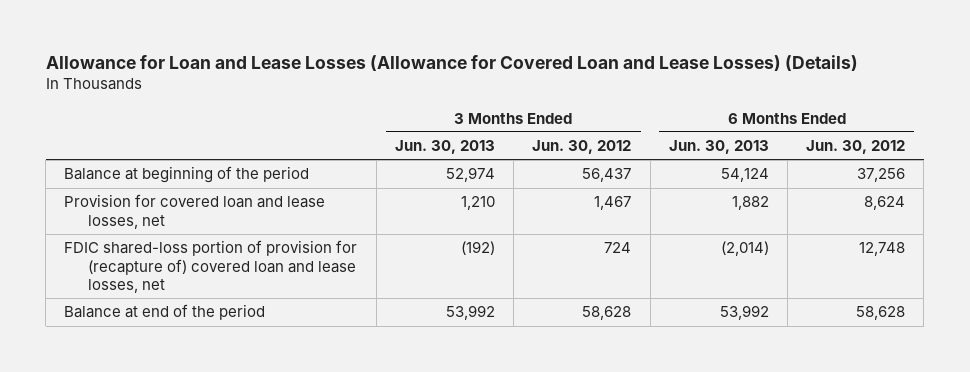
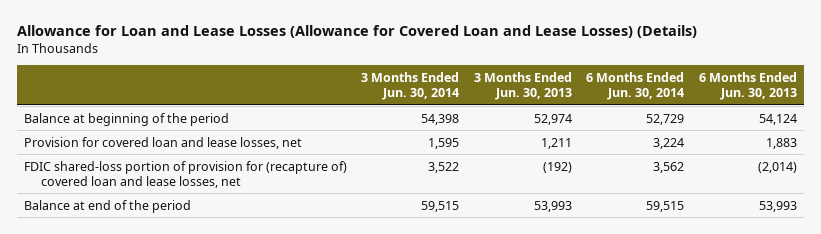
[532,140,632,155] Jun. 30, 2012 -> none
[806,140,906,155] Jun. 30, 2012 -> none
none -> [361,71,460,101] 3 Months Ended Jun. 30, 2014
none -> [586,71,685,101] 6 Months Ended Jun. 30, 2014
[460,196,495,211] 1,210 -> [540,137,572,149] 1,211
[731,196,769,211] 1,882 -> [765,137,797,149] 1,883
[445,305,495,321] 53,992 -> [533,200,572,212] 53,993
[719,305,769,321] 53,992 -> [758,200,797,212] 53,993

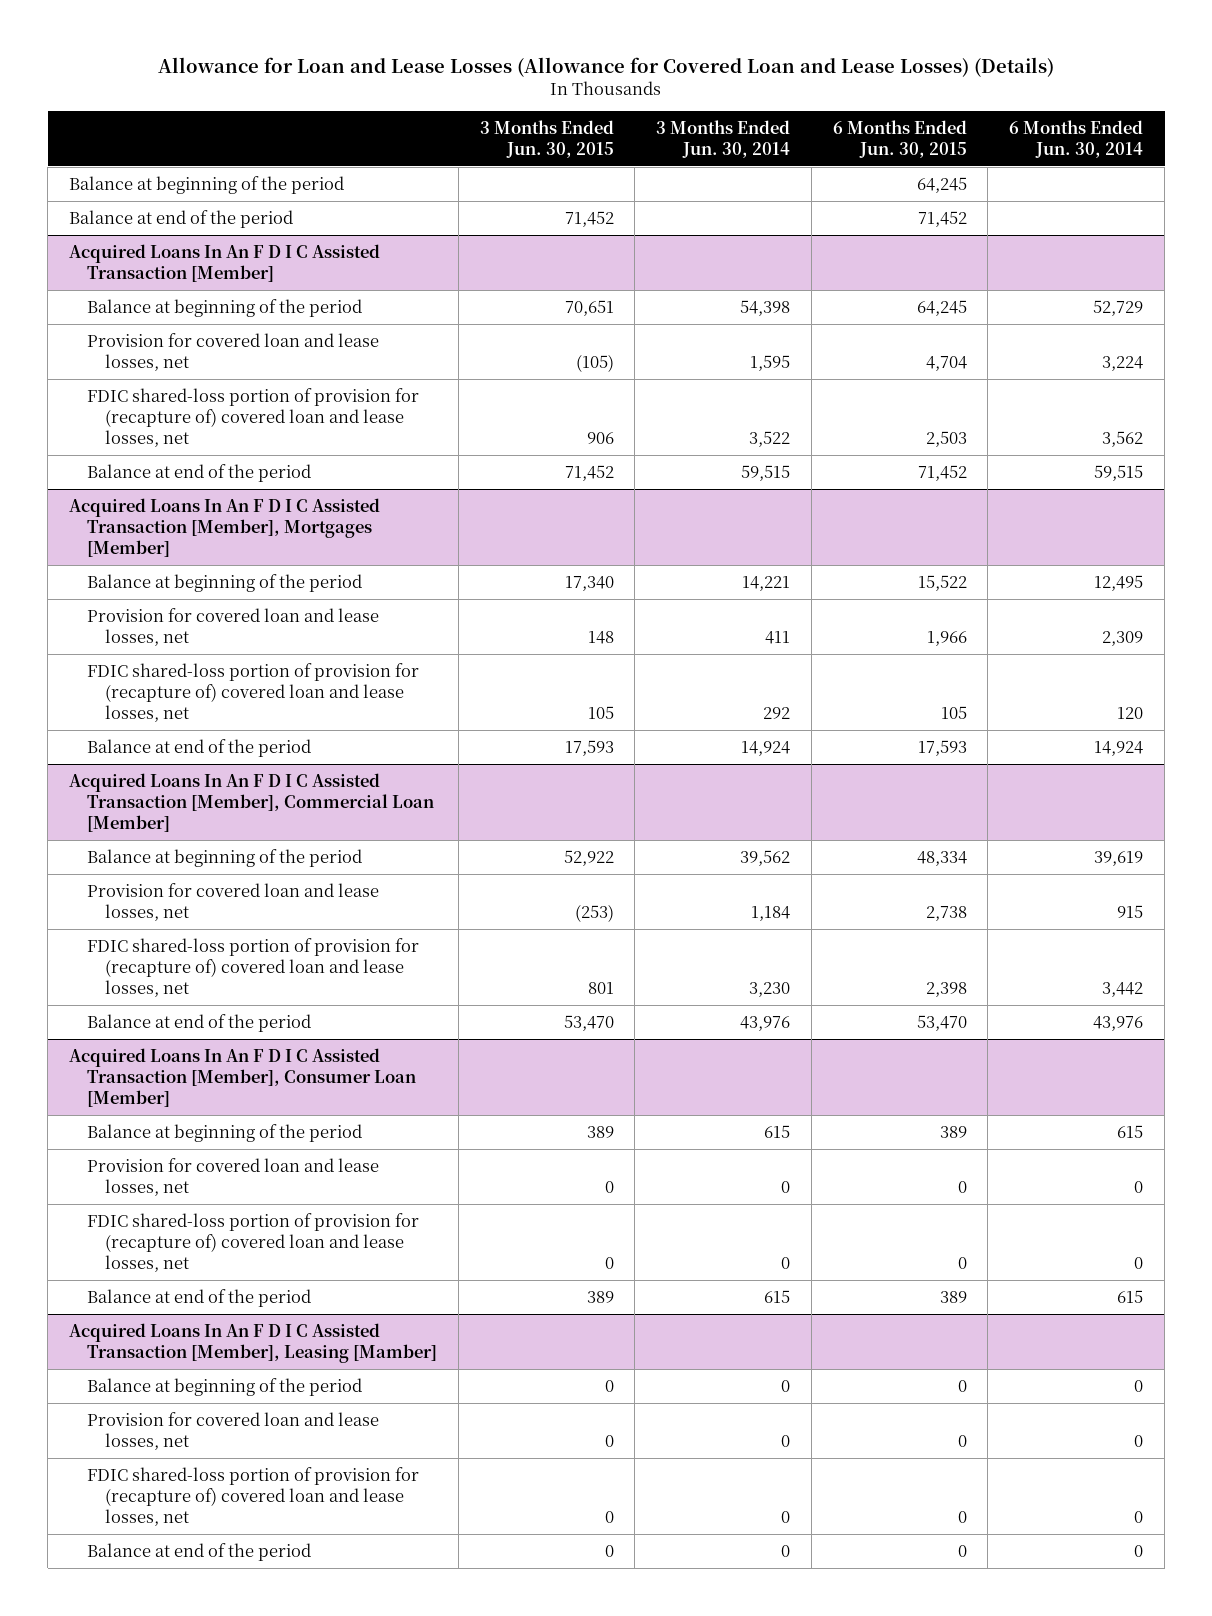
[473,71,572,101] 3 Months Ended Jun. 30, 2013 -> none
[698,71,797,101] 6 Months Ended Jun. 30, 2013 -> none
none -> [479,120,614,158] 3 Months Ended Jun. 30, 2015
none -> [832,120,967,158] 6 Months Ended Jun. 30, 2015
none -> [68,175,344,194] Balance at beginning of the period
none -> [68,209,293,228] Balance at end of the period
none -> [68,243,380,282] Acquired Loans In An F D I C Assisted Transaction [Member]
none -> [68,497,380,557] Acquired Loans In An F D I C Assisted Transaction [Member], Mortgages [Member]
none -> [87,573,363,592] Balance at beginning of the period
none -> [87,607,380,646] Provision for covered loan and lease losses, net
none -> [87,662,420,722] FDIC shared-loss portion of provision for (recapture of) covered loan and lease losses, net
none -> [87,738,312,757] Balance at end of the period
none -> [68,772,435,832] Acquired Loans In An F D I C Assisted Transaction [Member], Commercial Loan [Member]
none -> [87,848,363,867] Balance at beginning of the period
none -> [87,882,380,921] Provision for covered loan and lease losses, net
none -> [87,937,420,997] FDIC shared-loss portion of provision for (recapture of) covered loan and lease losses, net
none -> [87,1013,312,1032] Balance at end of the period
none -> [68,1047,417,1107] Acquired Loans In An F D I C Assisted Transaction [Member], Consumer Loan [Member]
none -> [87,1123,363,1142] Balance at beginning of the period
none -> [87,1157,380,1196] Provision for covered loan and lease losses, net
none -> [87,1212,420,1272] FDIC shared-loss portion of provision for (recapture of) covered loan and lease losses, net
none -> [87,1288,312,1307] Balance at end of the period
none -> [68,1322,438,1363] Acquired Loans In An F D I C Assisted Transaction [Member], Leasing [Mamber]
none -> [87,1377,363,1396] Balance at beginning of the period
none -> [87,1411,380,1450] Provision for covered loan and lease losses, net
none -> [87,1466,420,1526] FDIC shared-loss portion of provision for (recapture of) covered loan and lease losses, net
none -> [87,1542,312,1561] Balance at end of the period

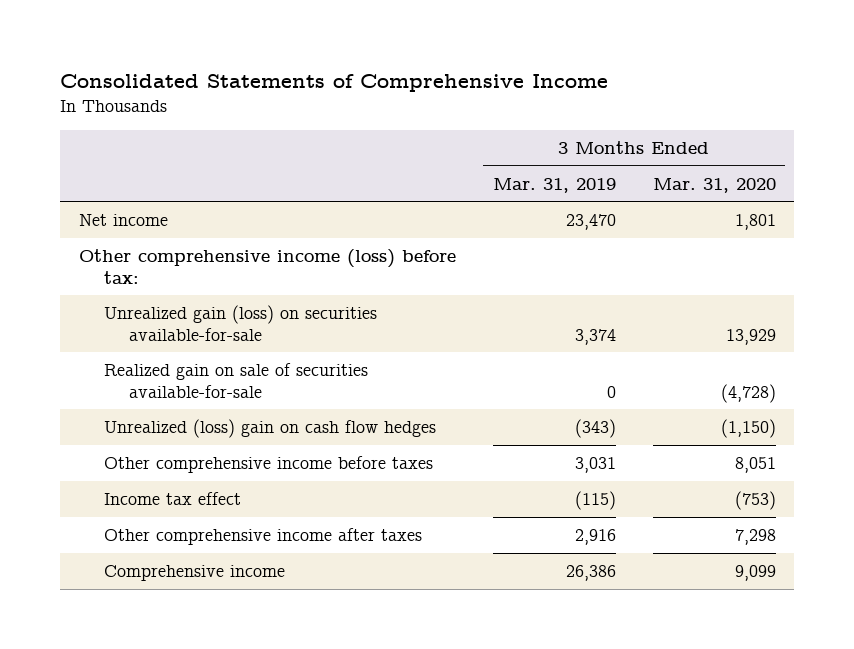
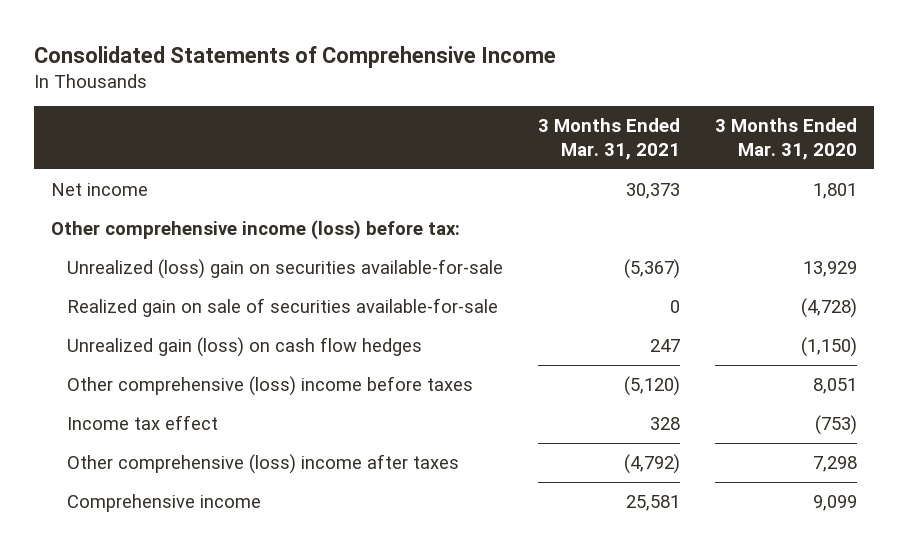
[492,177,616,193] Mar. 31, 2019 -> none
none -> [537,118,680,161] 3 Months Ended Mar. 31, 2021
[103,305,377,341] Unrealized gain (loss) on securities available-for-sale -> [67,258,504,279] Unrealized (loss) gain on securities available-for-sale
[103,419,436,439] Unrealized (loss) gain on cash flow hedges -> [67,336,423,357] Unrealized gain (loss) on cash flow hedges
[103,456,433,474] Other comprehensive income before taxes -> [67,375,474,396] Other comprehensive (loss) income before taxes
[103,528,422,546] Other comprehensive income after taxes -> [67,453,460,474] Other comprehensive (loss) income after taxes

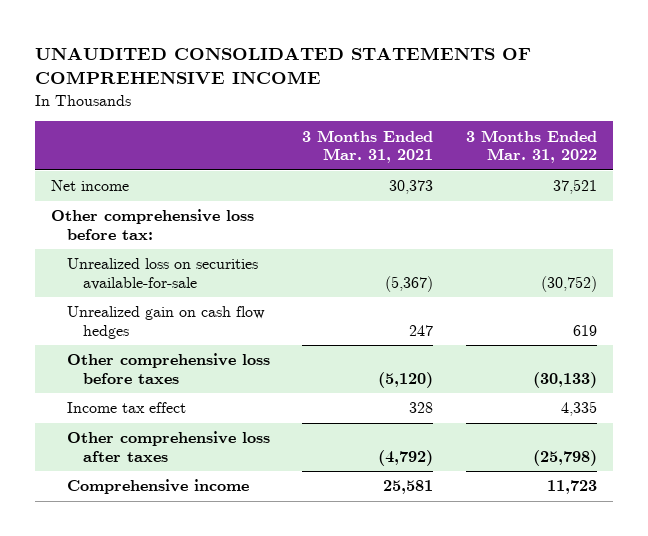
[33,45,556,68] Consolidated Statements of Comprehensive Income -> [35,46,532,85] UNAUDITED CONSOLIDATED STATEMENTS OF COMPREHENSIVE INCOME
[714,118,857,161] 3 Months Ended Mar. 31, 2020 -> none
none -> [465,129,597,164] 3 Months Ended Mar. 31, 2022
[67,297,499,317] Realized gain on sale of securities available-for-sale -> none
[51,219,461,240] Other comprehensive income (loss) before tax: -> [51,209,255,240] Other comprehensive loss before tax:
[67,258,504,279] Unrealized (loss) gain on securities available-for-sale -> [66,258,258,290] Unrealized loss on securities available-for-sale
[67,336,423,357] Unrealized gain (loss) on cash flow hedges -> [66,306,265,339] Unrealized gain on cash flow hedges
[67,375,474,396] Other comprehensive (loss) income before taxes -> [66,353,270,384] Other comprehensive loss before taxes
[67,453,460,474] Other comprehensive (loss) income after taxes -> [66,431,270,462] Other comprehensive loss after taxes

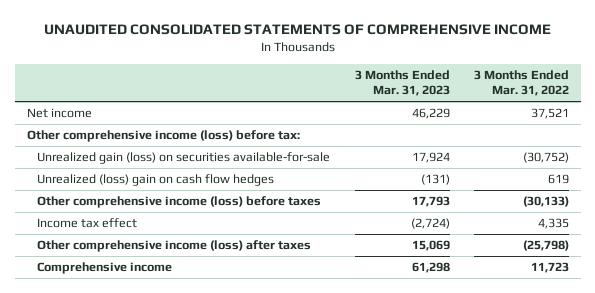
[302,129,434,164] 3 Months Ended Mar. 31, 2021 -> none
none -> [354,70,450,97] 3 Months Ended Mar. 31, 2023
[51,209,255,240] Other comprehensive loss before tax: -> [26,130,300,143] Other comprehensive income (loss) before tax:
[66,258,258,290] Unrealized loss on securities available-for-sale -> [37,152,331,165] Unrealized gain (loss) on securities available-for-sale
[66,306,265,339] Unrealized gain on cash flow hedges -> [37,174,275,187] Unrealized (loss) gain on cash flow hedges
[66,353,270,384] Other comprehensive loss before taxes -> [37,196,322,209] Other comprehensive income (loss) before taxes
[66,431,270,462] Other comprehensive loss after taxes -> [37,240,312,253] Other comprehensive income (loss) after taxes

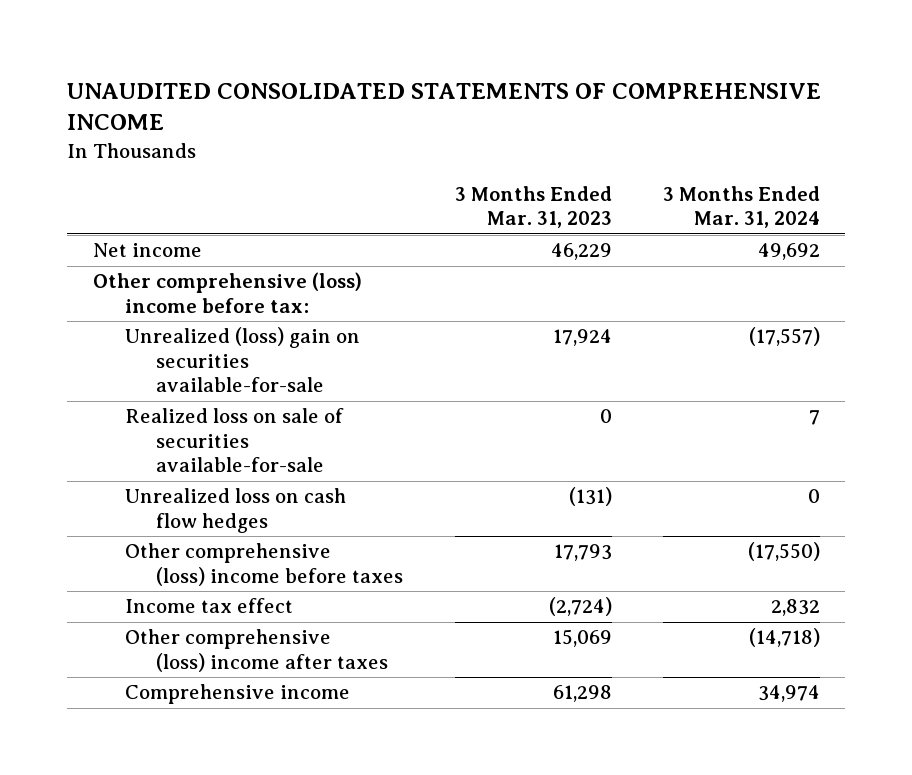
[473,70,569,97] 3 Months Ended Mar. 31, 2022 -> none
none -> [662,185,820,229] 3 Months Ended Mar. 31, 2024
[26,130,300,143] Other comprehensive income (loss) before tax: -> [92,272,362,313] Other comprehensive (loss) income before tax:
[37,152,331,165] Unrealized gain (loss) on securities available-for-sale -> [124,327,360,393] Unrealized (loss) gain on securities available-for-sale
none -> [124,408,344,473] Realized loss on sale of securities available-for-sale
[37,174,275,187] Unrealized (loss) gain on cash flow hedges -> [124,488,346,533] Unrealized loss on cash flow hedges
[37,196,322,209] Other comprehensive income (loss) before taxes -> [124,543,404,586] Other comprehensive (loss) income before taxes
[37,240,312,253] Other comprehensive income (loss) after taxes -> [124,629,389,672] Other comprehensive (loss) income after taxes

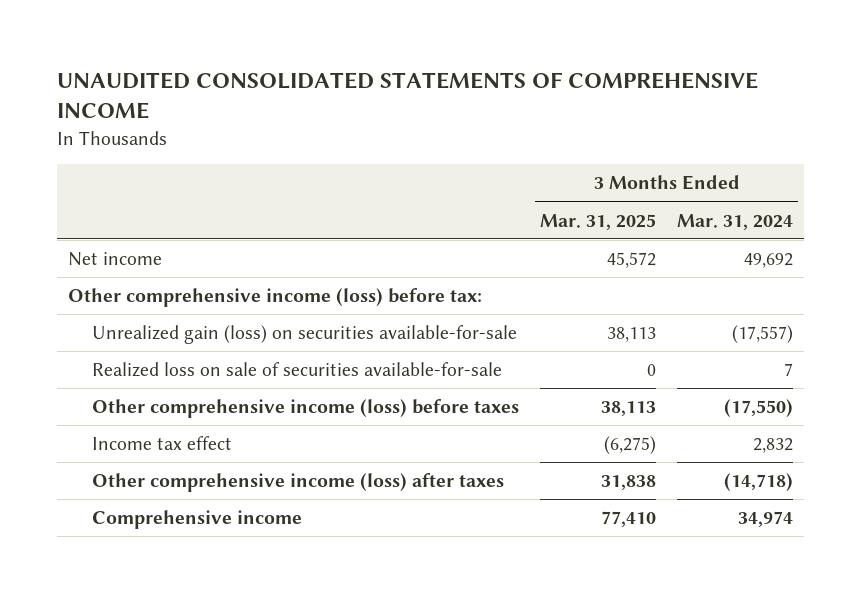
[454,185,612,229] 3 Months Ended Mar. 31, 2023 -> none
none -> [539,213,656,230] Mar. 31, 2025
[92,272,362,313] Other comprehensive (loss) income before tax: -> [67,288,482,308] Other comprehensive income (loss) before tax:
[124,327,360,393] Unrealized (loss) gain on securities available-for-sale -> [91,325,517,345] Unrealized gain (loss) on securities available-for-sale
[124,488,346,533] Unrealized loss on cash flow hedges -> none
[124,543,404,586] Other comprehensive (loss) income before taxes -> [91,399,519,419] Other comprehensive income (loss) before taxes
[124,629,389,672] Other comprehensive (loss) income after taxes -> [91,473,504,493] Other comprehensive income (loss) after taxes

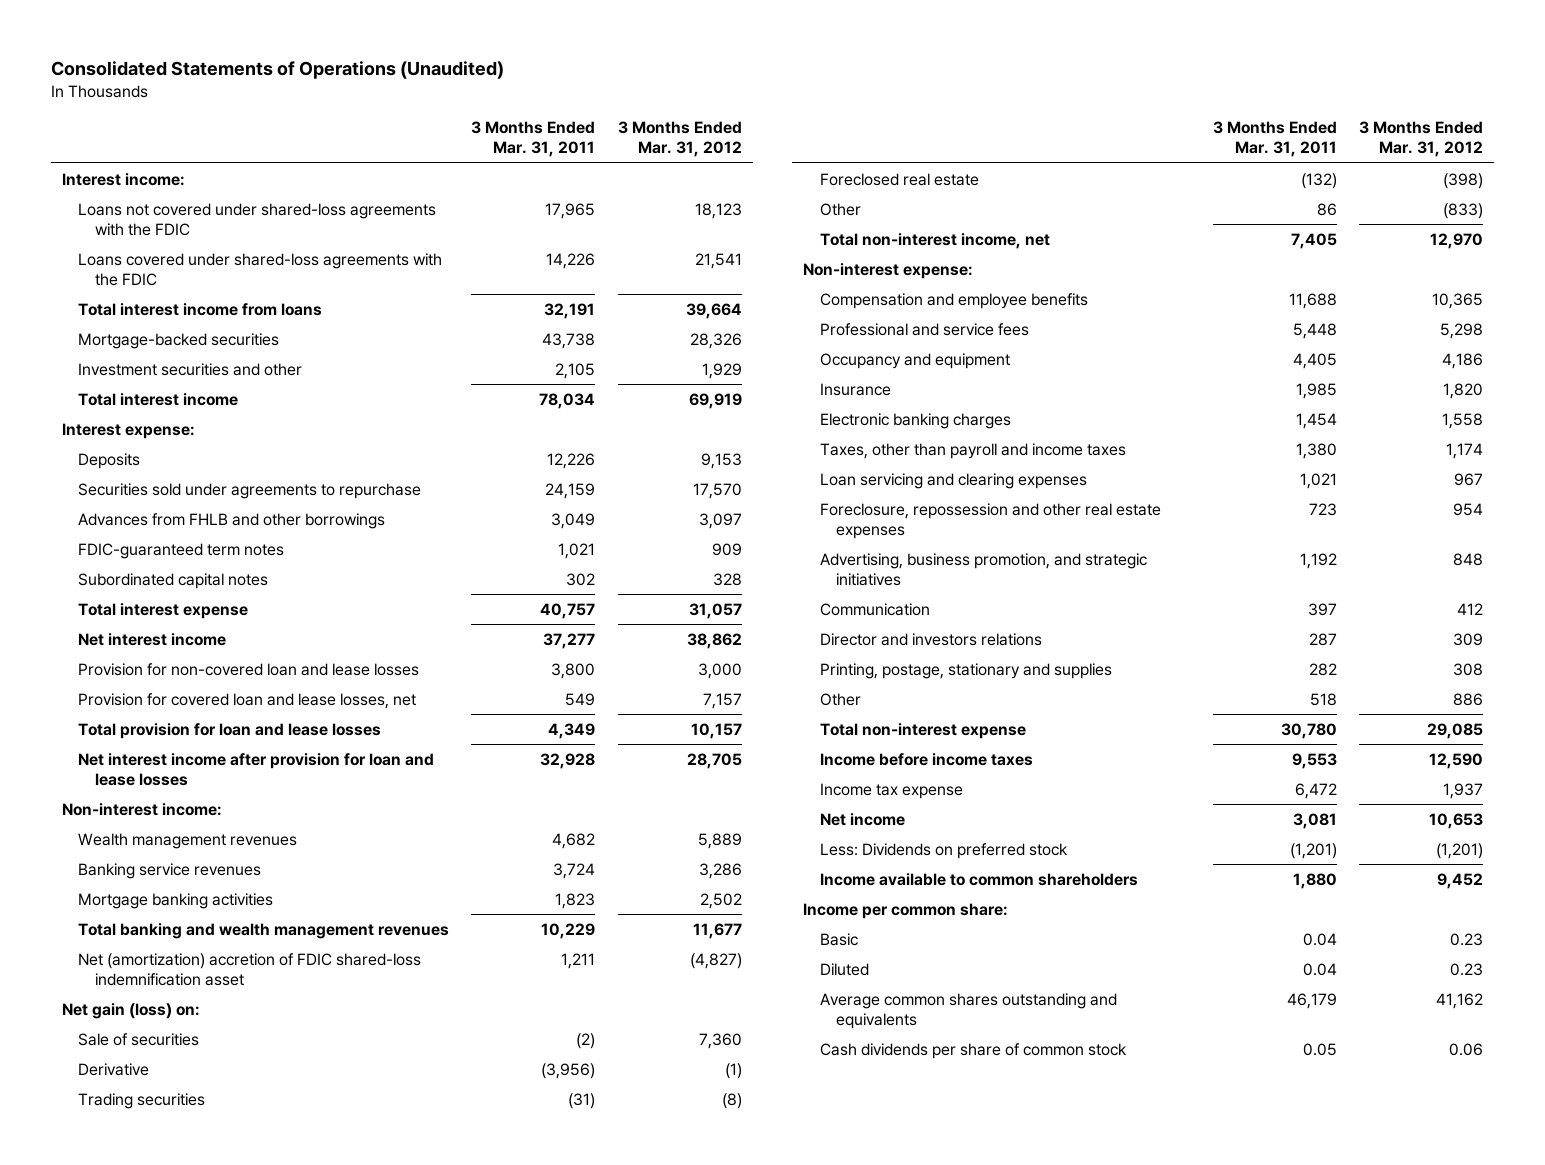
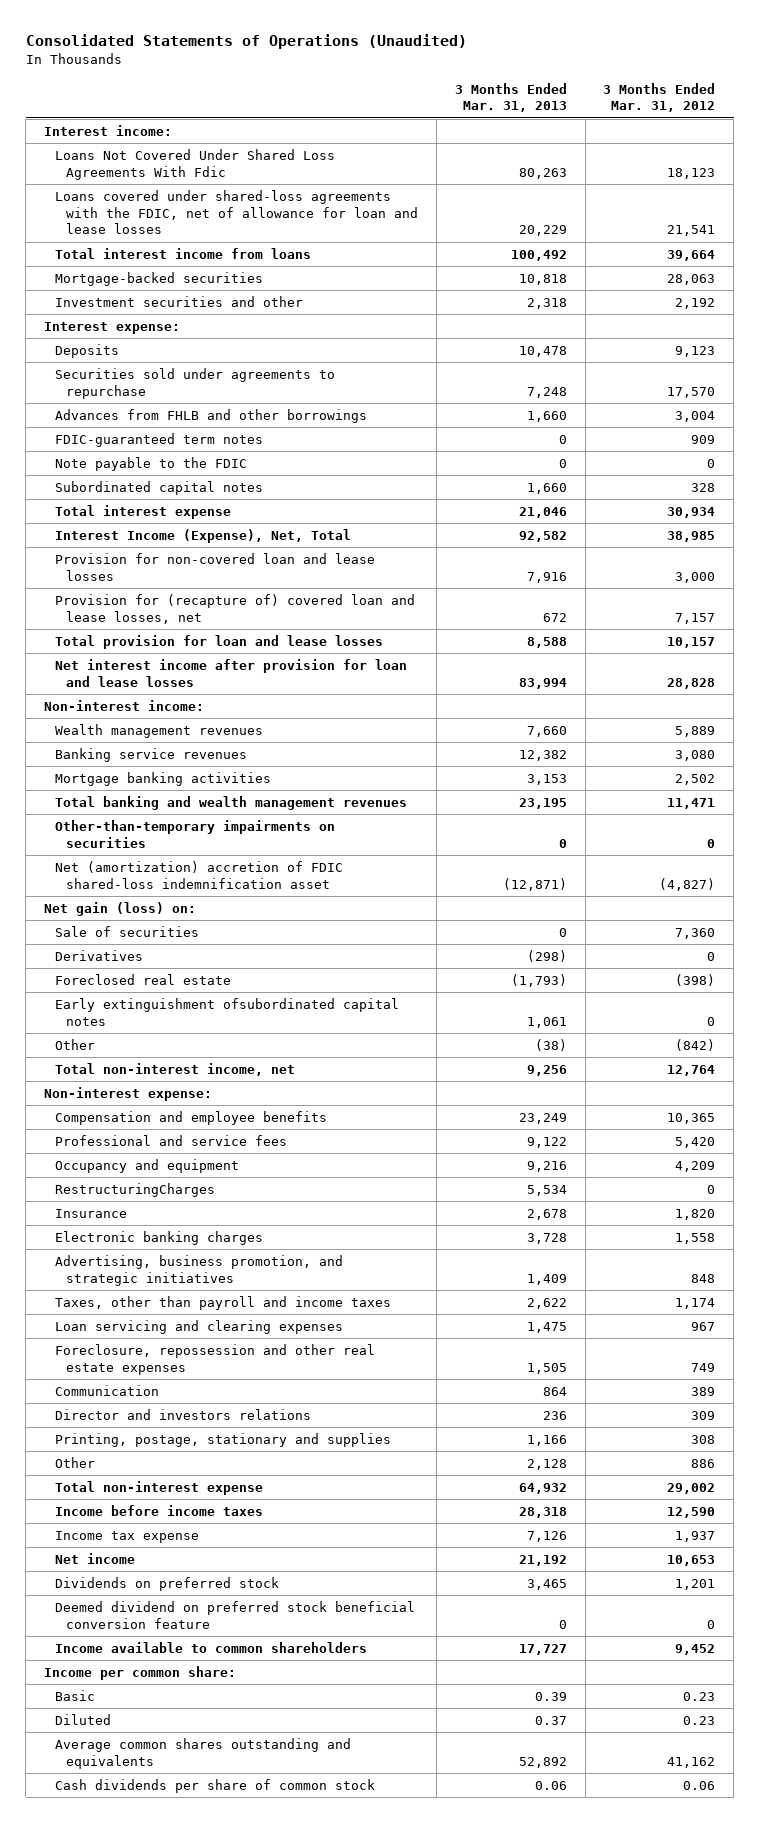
[471,121,596,158] 3 Months Ended Mar. 31, 2011 -> none
none -> [454,82,567,113] 3 Months Ended Mar. 31, 2013
[78,202,437,236] Loans not covered under shared-loss agreements with the FDIC -> [55,148,336,180] Loans Not Covered Under Shared Loss Agreements With Fdic
[78,252,443,286] Loans covered under shared-loss agreements with the FDIC -> [55,189,419,235] Loans covered under shared-loss agreements with the FDIC, net of allowance for loan and lease losses
[78,392,239,406] Total interest income -> none
[689,332,742,349] 28,326 -> [667,273,716,285] 28,063
[701,362,742,379] 1,929 -> [675,297,716,309] 2,192
[700,452,742,469] 9,153 -> [675,345,716,357] 9,123
[698,512,742,529] 3,097 -> [675,410,716,422] 3,004
none -> [55,456,248,471] Note payable to the FDIC
[688,602,742,619] 31,057 -> [667,506,716,518] 30,934
[78,632,227,646] Net interest income -> [55,528,352,543] Interest Income (Expense), Net, Total
[686,632,742,649] 38,862 -> [667,530,716,542] 38,985
[78,692,417,709] Provision for covered loan and lease losses, net -> [55,593,416,624] Provision for (recapture of) covered loan and lease losses, net
[686,752,742,769] 28,705 -> [667,677,716,689] 28,828
[698,862,742,879] 3,286 -> [675,749,716,761] 3,080
[692,922,742,939] 11,677 -> [667,797,716,809] 11,471
none -> [55,819,336,848] Other-than-temporary impairments on securities
[78,1062,150,1076] Derivative -> none
[78,1092,206,1109] Trading securities -> none
none -> [55,949,144,961] Derivatives
none -> [55,997,400,1026] Early extinguishment ofsubordinated capital notes
[1443,202,1484,219] (833) -> [675,1038,716,1051] (842)
[1430,232,1484,249] 12,970 -> [667,1064,716,1076] 12,764
[1440,322,1484,339] 5,298 -> [675,1136,716,1148] 5,420
[1442,352,1484,369] 4,186 -> [675,1160,716,1172] 4,209
none -> [55,1182,216,1197] RestructuringCharges
[819,552,1147,586] Advertising, business promotion, and strategic initiatives -> [55,1254,344,1286] Advertising, business promotion, and strategic initiatives
[1453,502,1484,516] 954 -> [691,1362,716,1372] 749
[1457,602,1484,615] 412 -> [691,1386,716,1396] 389
[1427,722,1484,739] 29,085 -> [667,1482,716,1494] 29,002
[819,842,1068,859] Less: Dividends on preferred stock -> [55,1576,280,1591] Dividends on preferred stock
[1436,842,1484,859] (1,201) -> [675,1578,716,1590] 1,201
none -> [55,1600,416,1629] Deemed dividend on preferred stock beneficial conversion feature

